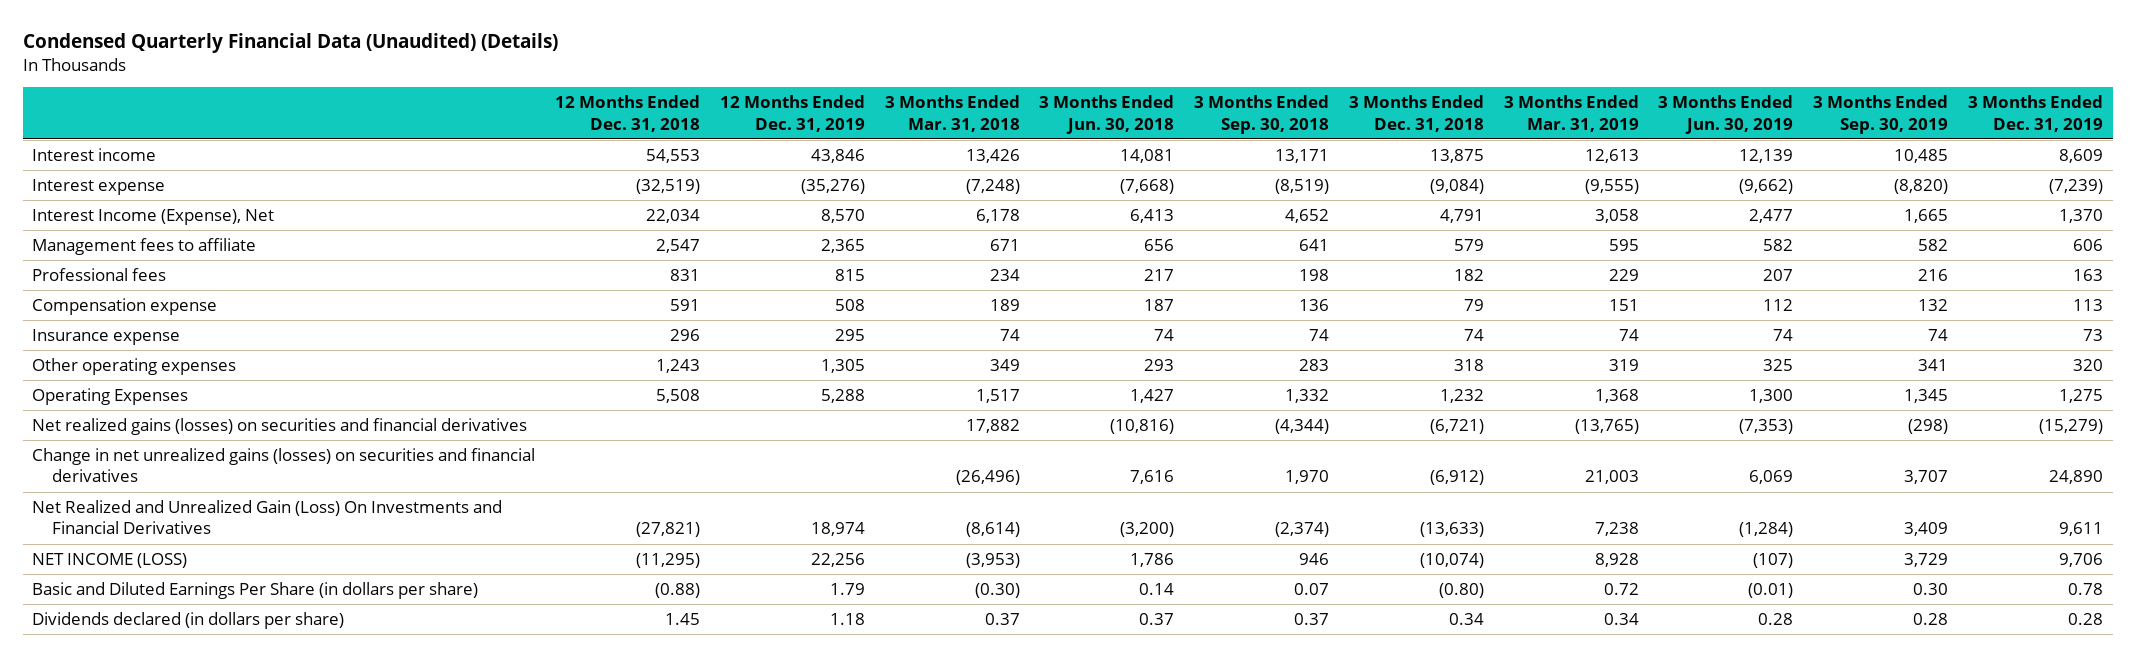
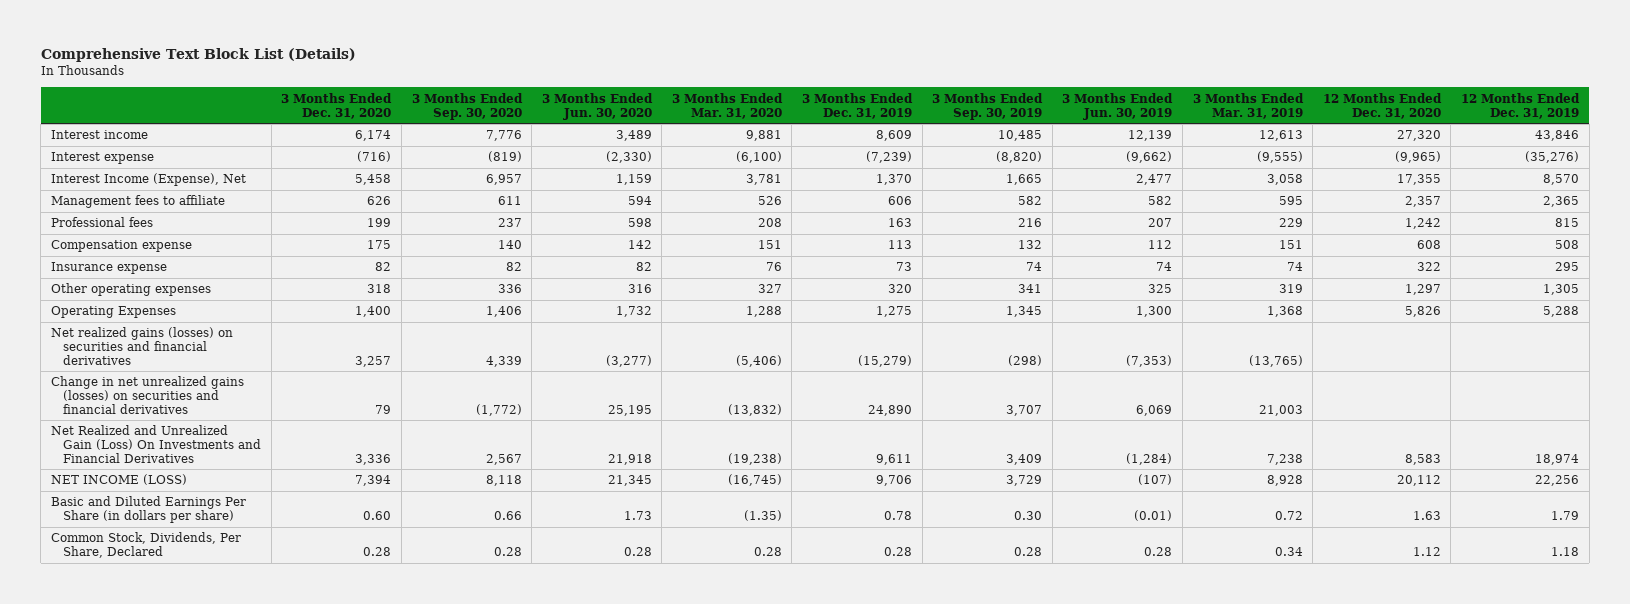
[22,33,558,54] Condensed Quarterly Financial Data (Unaudited) (Details) -> [40,48,356,63] Comprehensive Text Block List (Details)
[555,95,701,132] 12 Months Ended Dec. 31, 2018 -> none
[884,95,1020,132] 3 Months Ended Mar. 31, 2018 -> none
[1039,95,1175,134] 3 Months Ended Jun. 30, 2018 -> none
[1194,95,1330,134] 3 Months Ended Sep. 30, 2018 -> none
[1348,95,1484,132] 3 Months Ended Dec. 31, 2018 -> none
none -> [281,92,393,119] 3 Months Ended Dec. 31, 2020
none -> [411,92,523,120] 3 Months Ended Sep. 30, 2020
none -> [541,92,653,120] 3 Months Ended Jun. 30, 2020
none -> [671,92,783,119] 3 Months Ended Mar. 31, 2020
none -> [1322,92,1442,119] 12 Months Ended Dec. 31, 2020
[32,611,345,629] Dividends declared (in dollars per share) -> [50,532,241,559] Common Stock, Dividends, Per Share, Declared

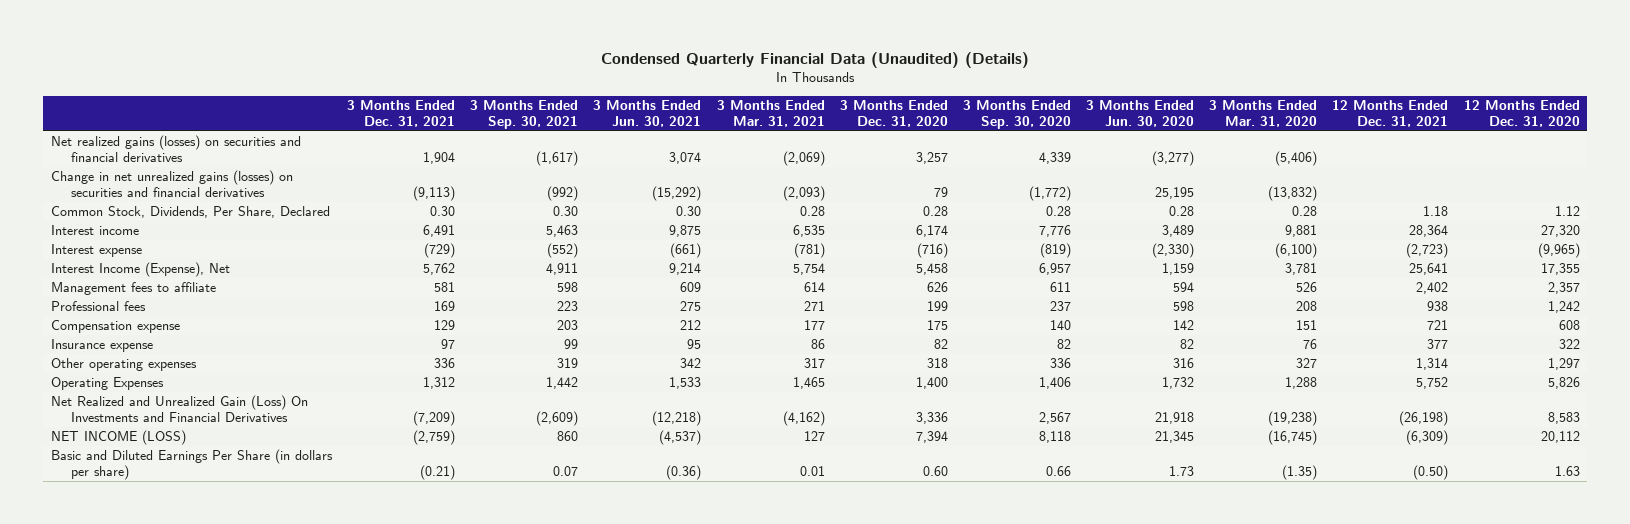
[40,48,356,63] Comprehensive Text Block List (Details) -> [601,52,1030,69] Condensed Quarterly Financial Data (Unaudited) (Details)
[802,92,914,119] 3 Months Ended Dec. 31, 2019 -> none
[932,92,1044,120] 3 Months Ended Sep. 30, 2019 -> none
[1062,92,1174,120] 3 Months Ended Jun. 30, 2019 -> none
[1192,92,1304,119] 3 Months Ended Mar. 31, 2019 -> none
[1460,92,1580,119] 12 Months Ended Dec. 31, 2019 -> none
none -> [347,99,456,127] 3 Months Ended Dec. 31, 2021
none -> [470,99,579,129] 3 Months Ended Sep. 30, 2021
none -> [593,99,702,127] 3 Months Ended Jun. 30, 2021
none -> [716,99,825,127] 3 Months Ended Mar. 31, 2021
none -> [1332,99,1449,127] 12 Months Ended Dec. 31, 2021
[50,327,233,365] Net realized gains (losses) on securities and financial derivatives -> [50,135,301,163] Net realized gains (losses) on securities and financial derivatives
[50,376,244,414] Change in net unrealized gains (losses) on securities and financial derivatives -> [50,170,293,198] Change in net unrealized gains (losses) on securities and financial derivatives
[50,532,241,559] Common Stock, Dividends, Per Share, Declared -> [50,206,330,219] Common Stock, Dividends, Per Share, Declared

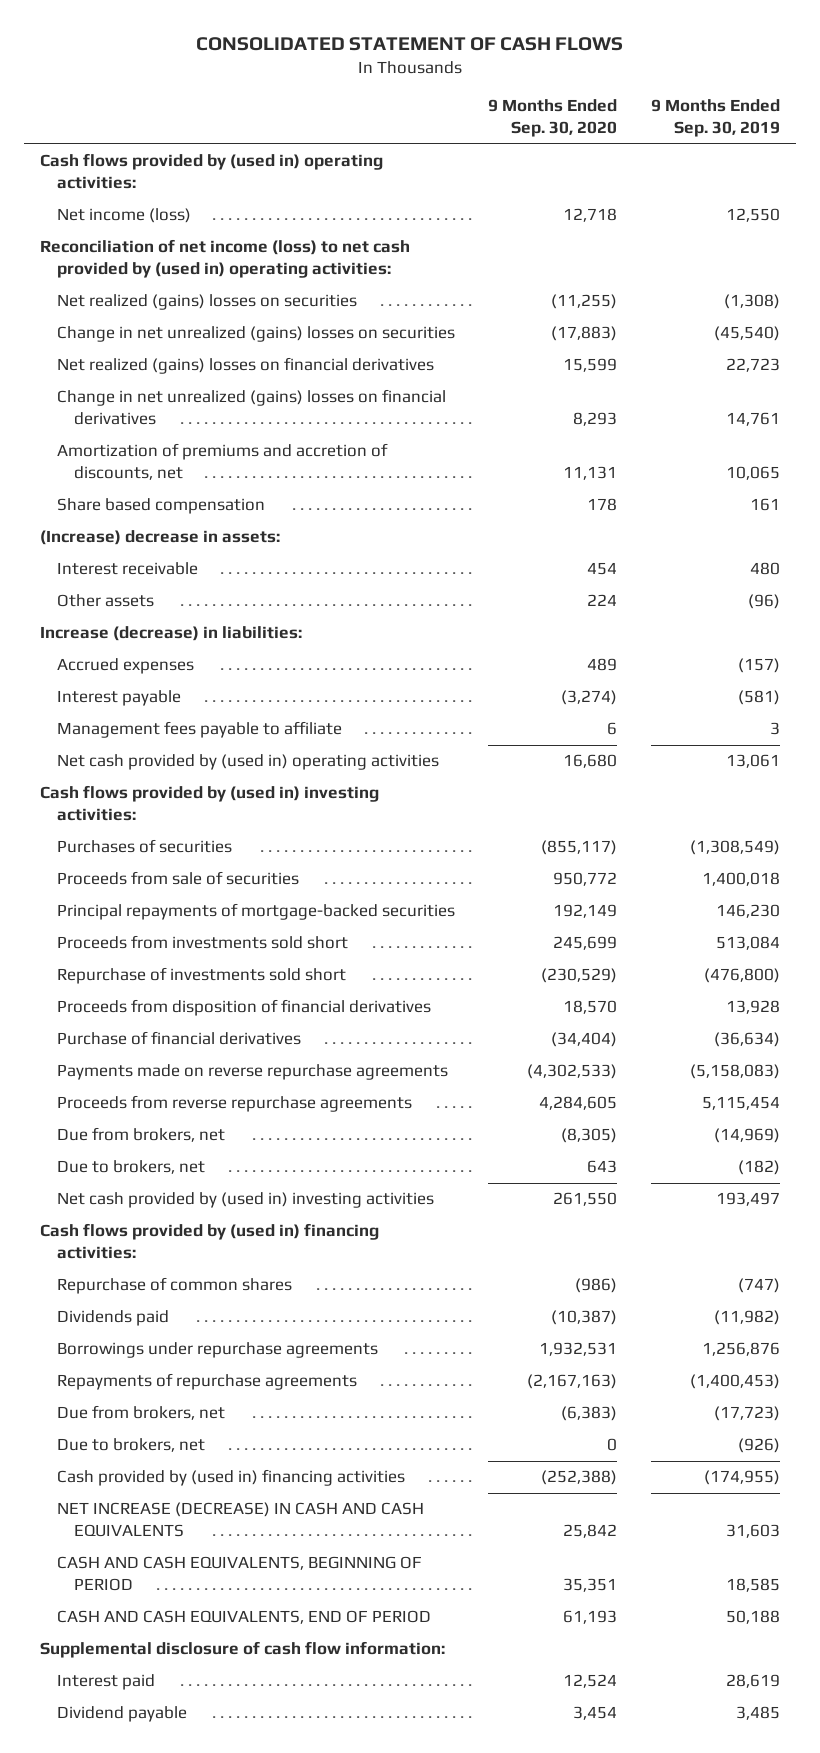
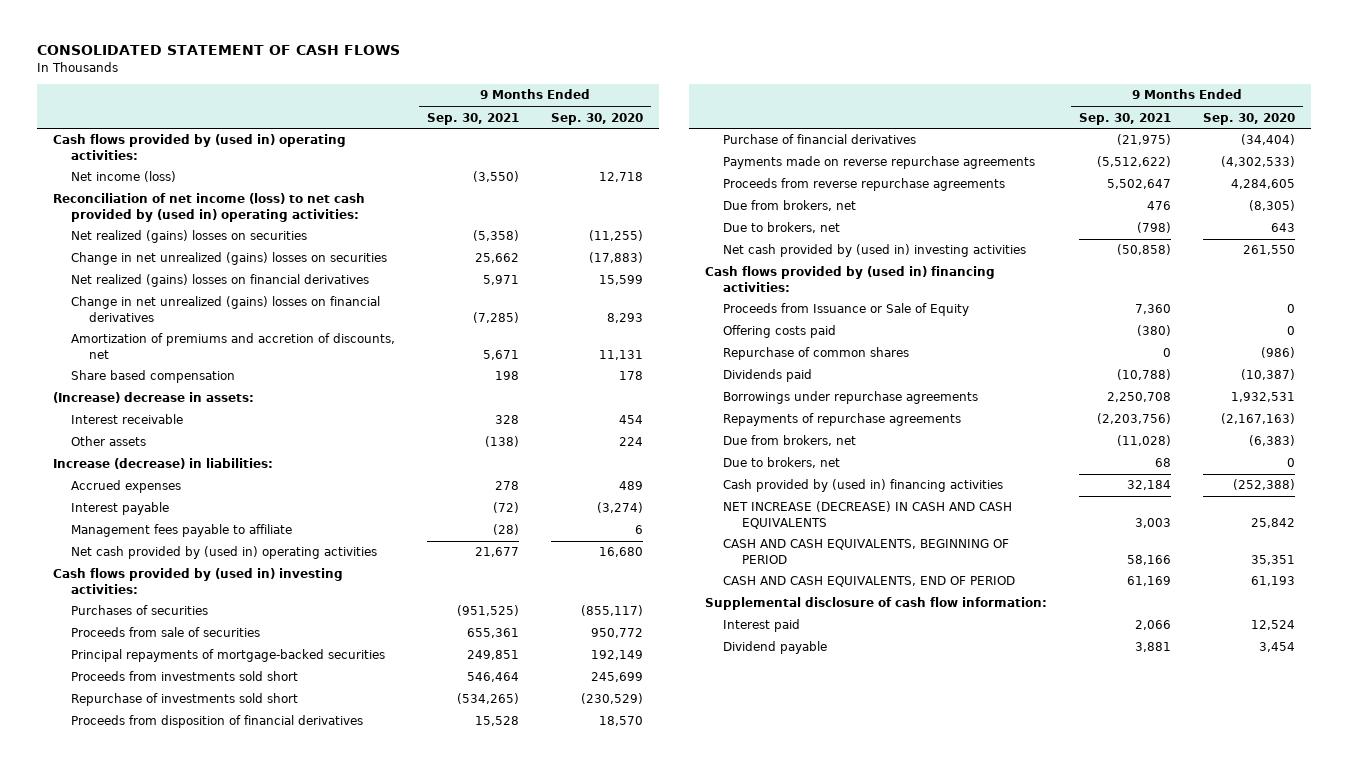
[650,99,780,138] 9 Months Ended Sep. 30, 2019 -> none
none -> [426,112,519,125] Sep. 30, 2021
none -> [723,303,970,317] Proceeds from Issuance or Sale of Equity
none -> [723,325,837,339] Offering costs paid

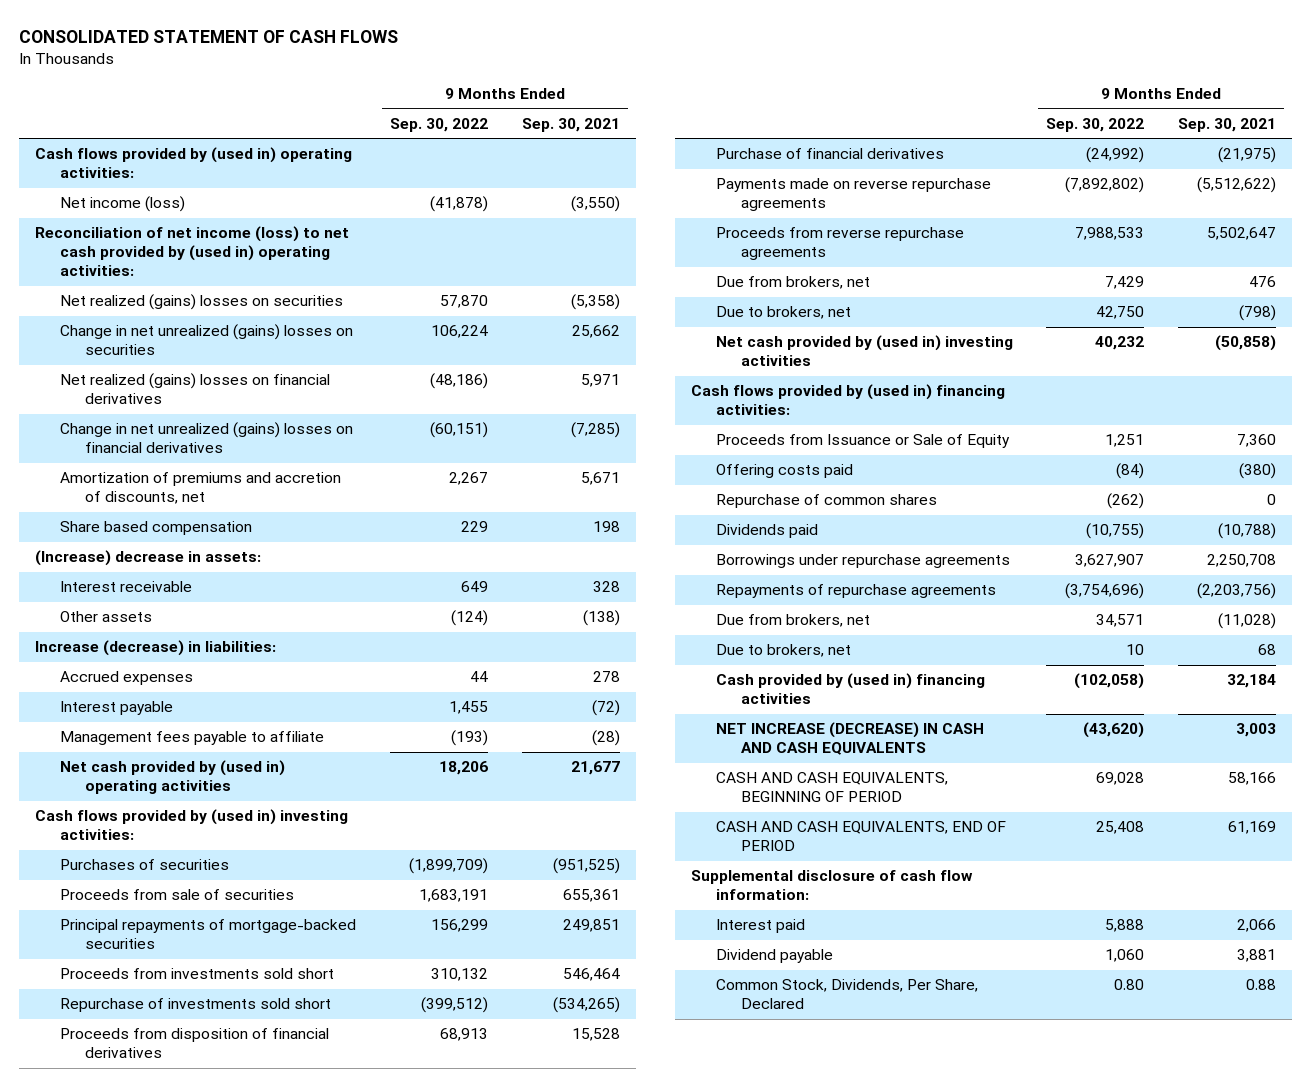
[550,112,643,125] Sep. 30, 2020 -> none
none -> [390,117,489,132] Sep. 30, 2022
none -> [715,979,978,1010] Common Stock, Dividends, Per Share, Declared

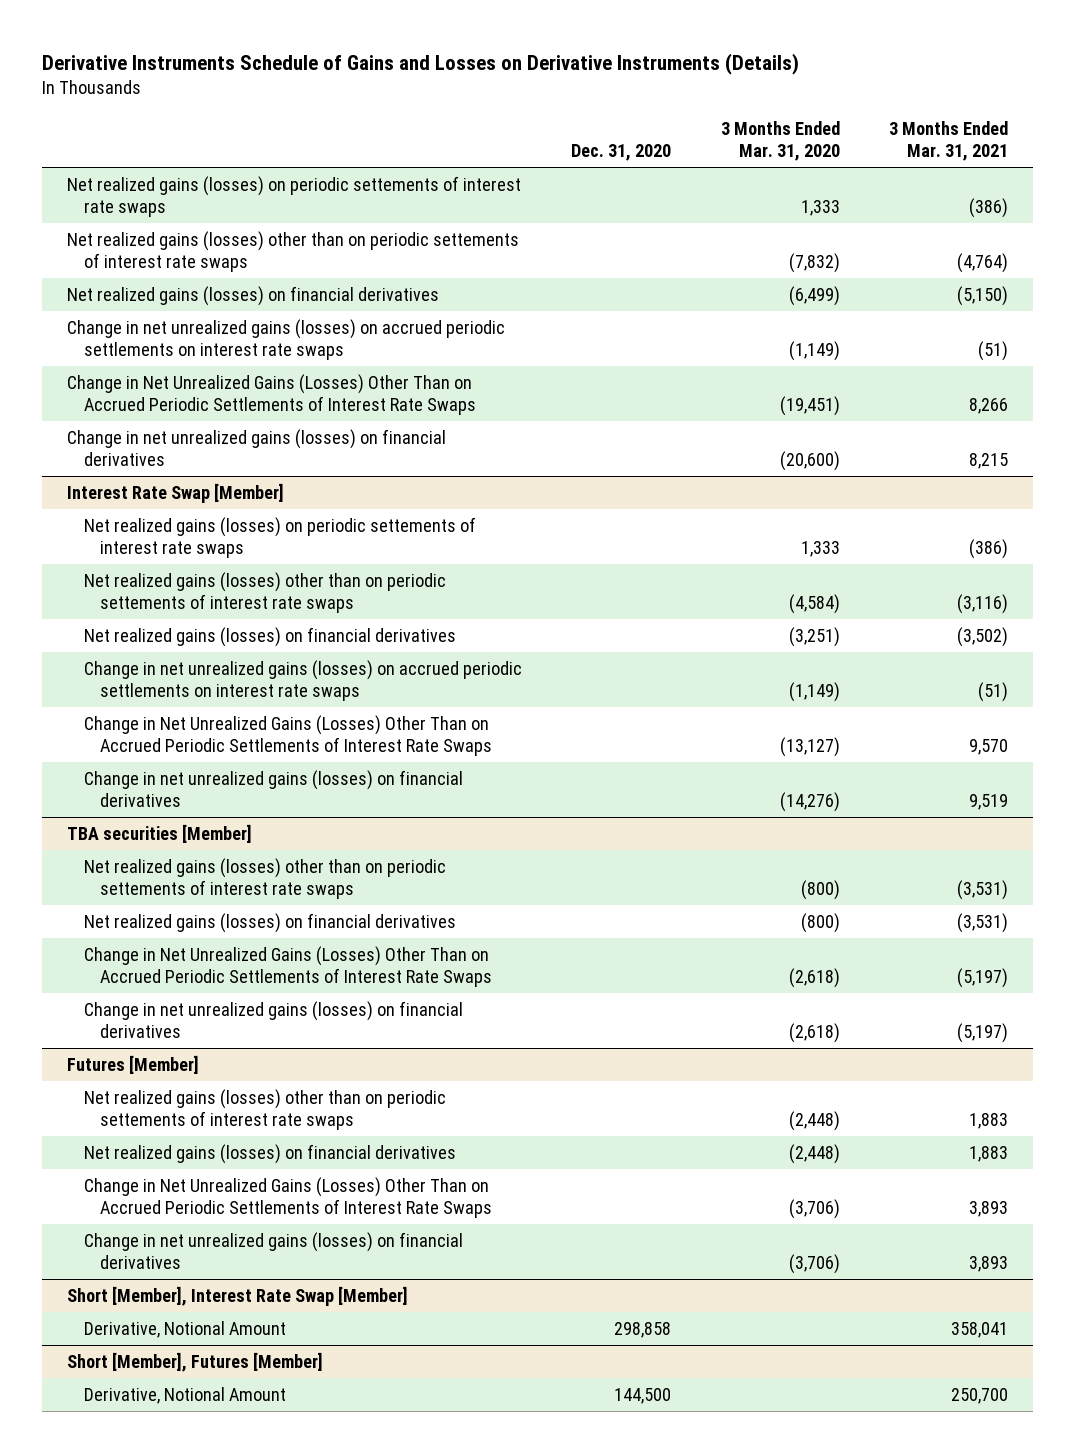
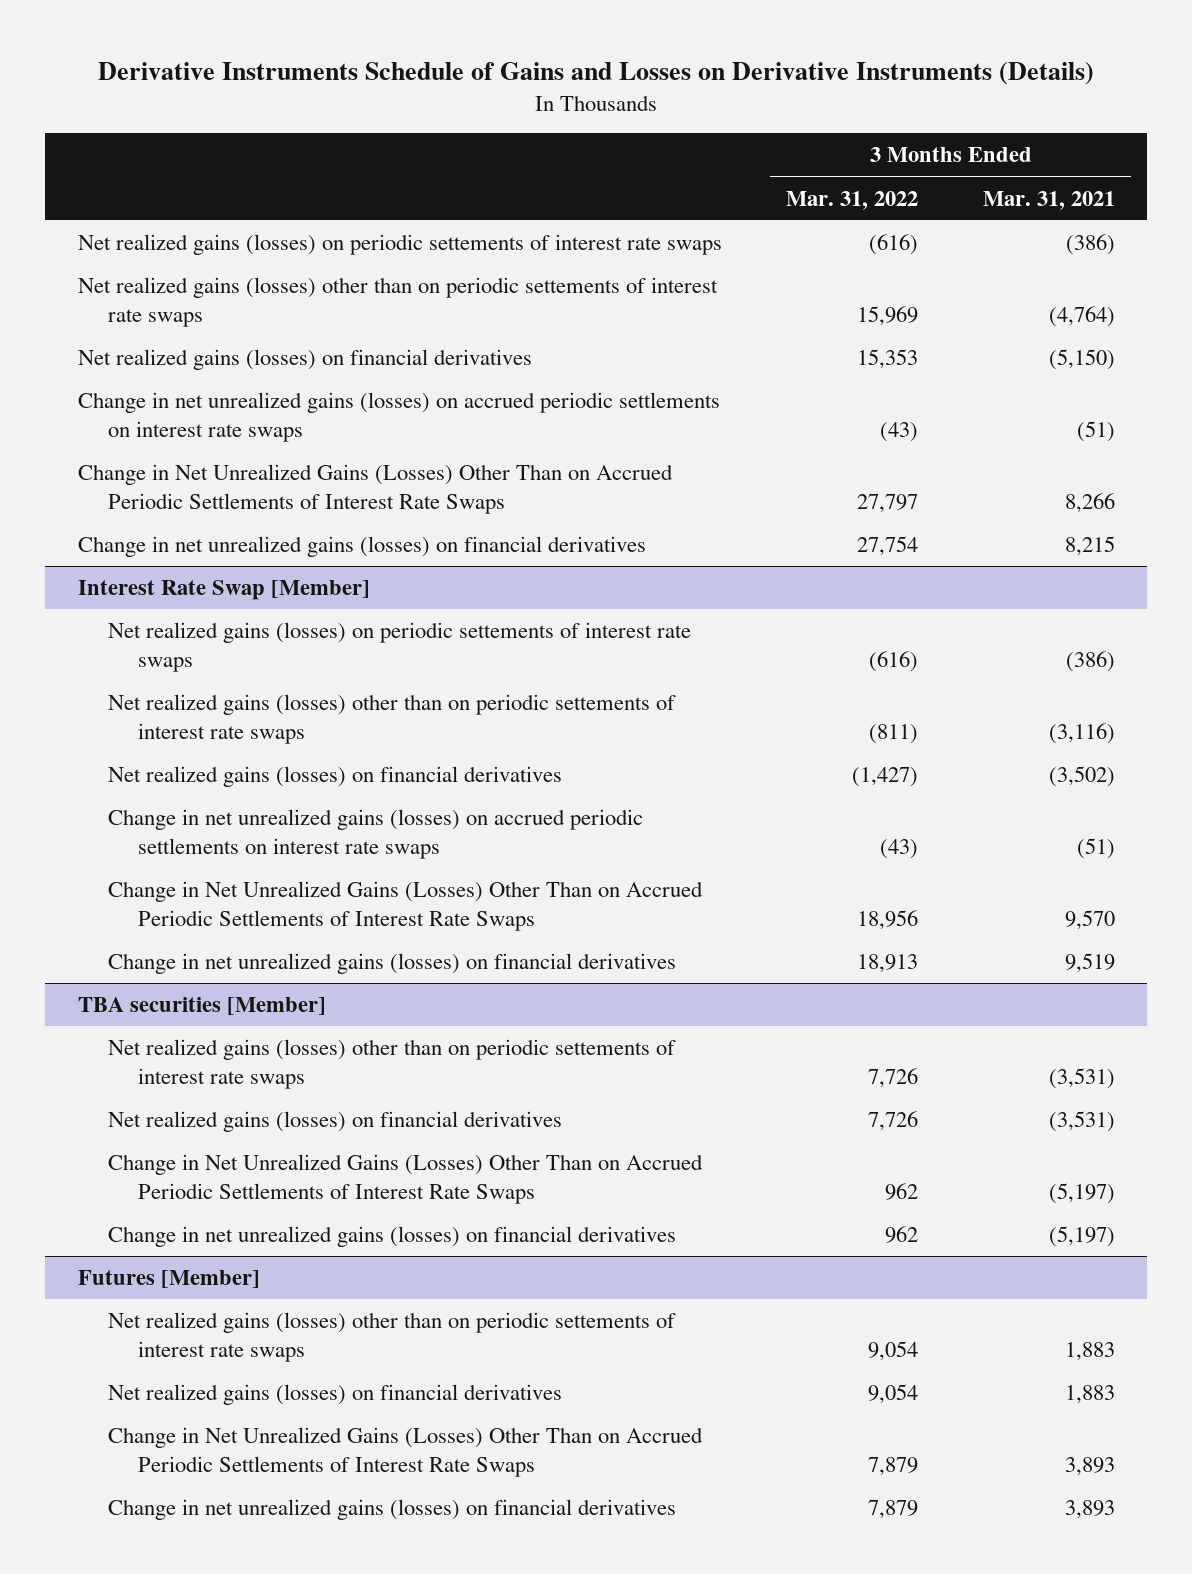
[571,144,672,162] Dec. 31, 2020 -> none
[720,121,840,162] 3 Months Ended Mar. 31, 2020 -> none
none -> [786,190,919,210] Mar. 31, 2022
[66,1285,408,1306] Short [Member], Interest Rate Swap [Member] -> none
[83,1320,286,1338] Derivative, Notional Amount -> none
[66,1351,323,1372] Short [Member], Futures [Member] -> none
[83,1386,286,1404] Derivative, Notional Amount -> none

